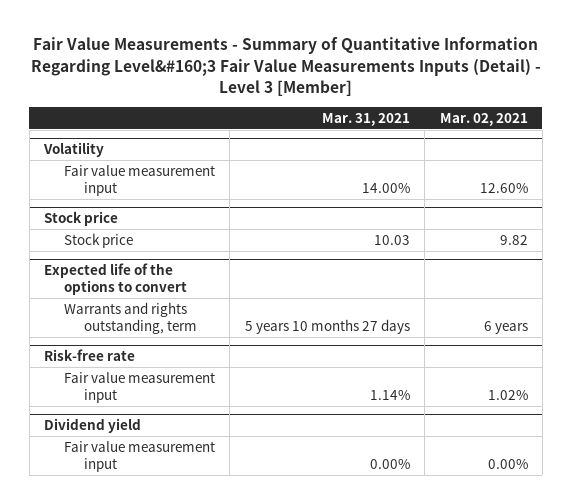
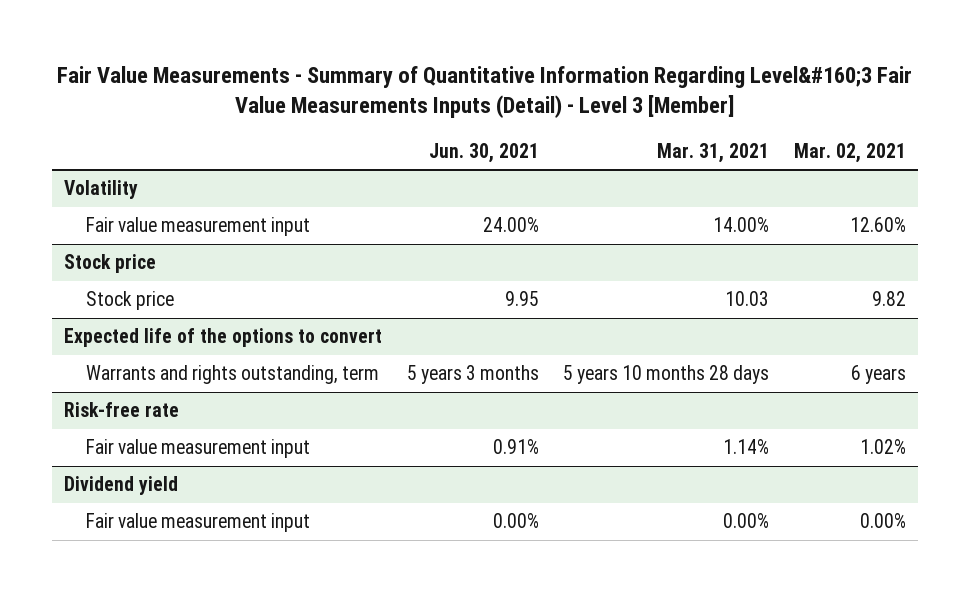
none -> [428,142,539,163] Jun. 30, 2021
[244,318,410,334] 5 years 10 months 27 days -> [563,365,770,385] 5 years 10 months 28 days

